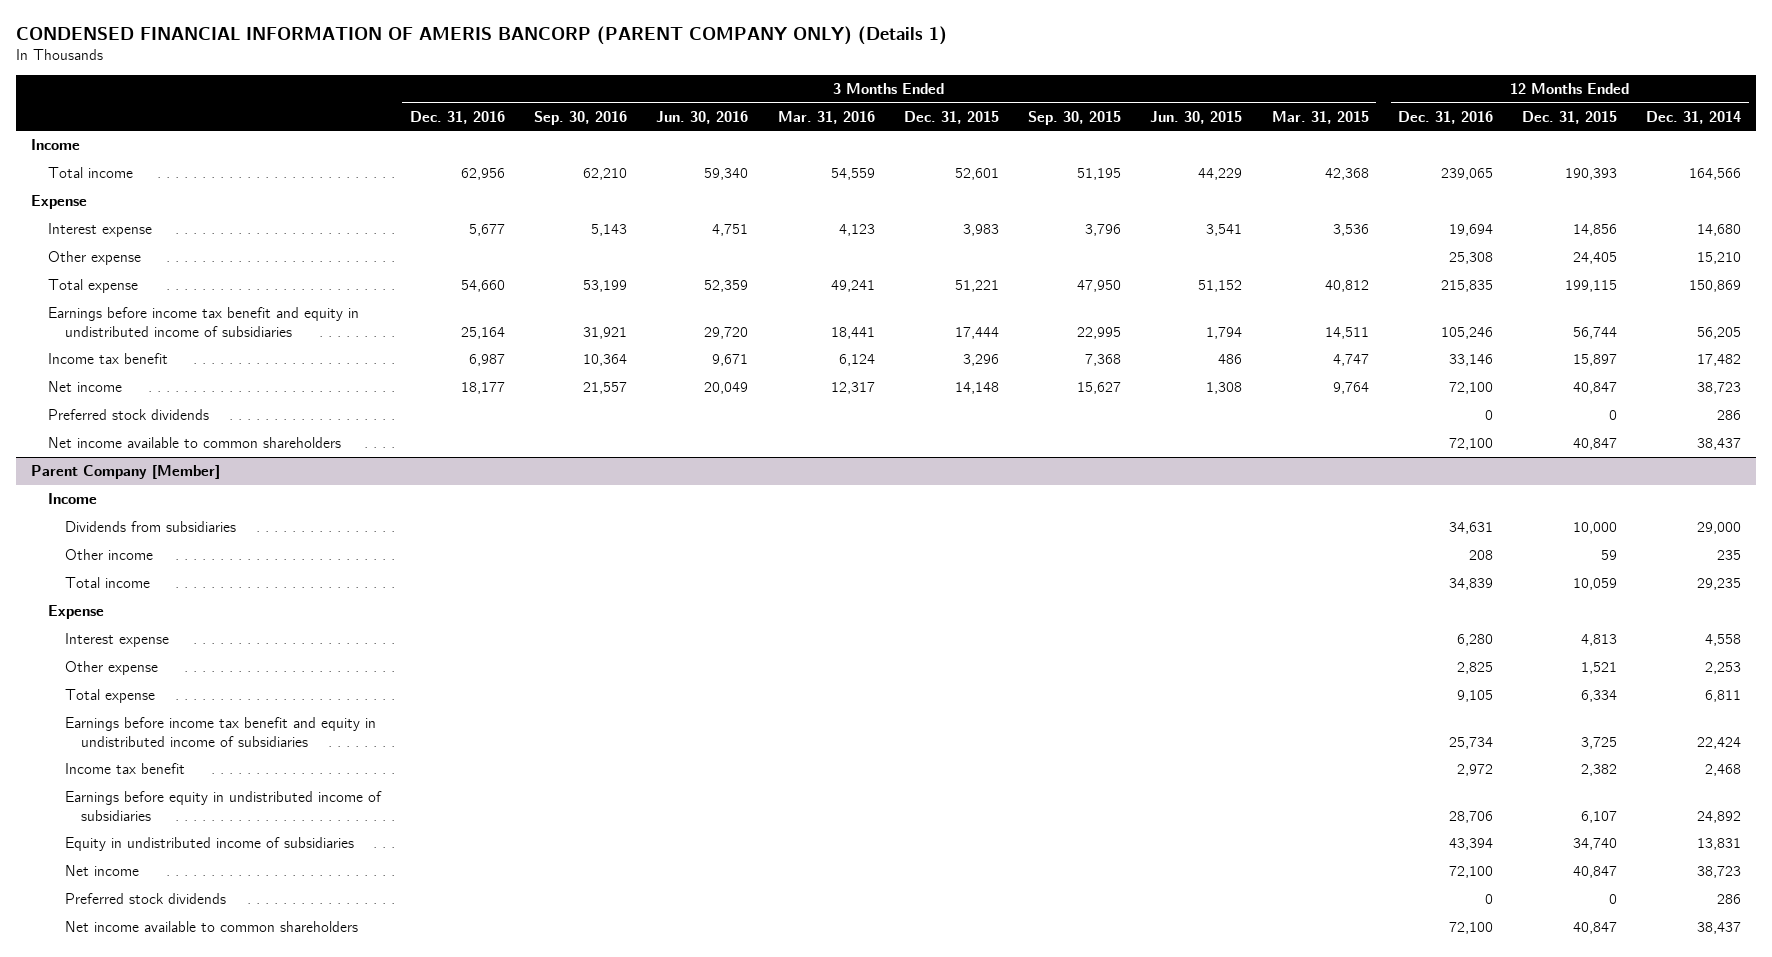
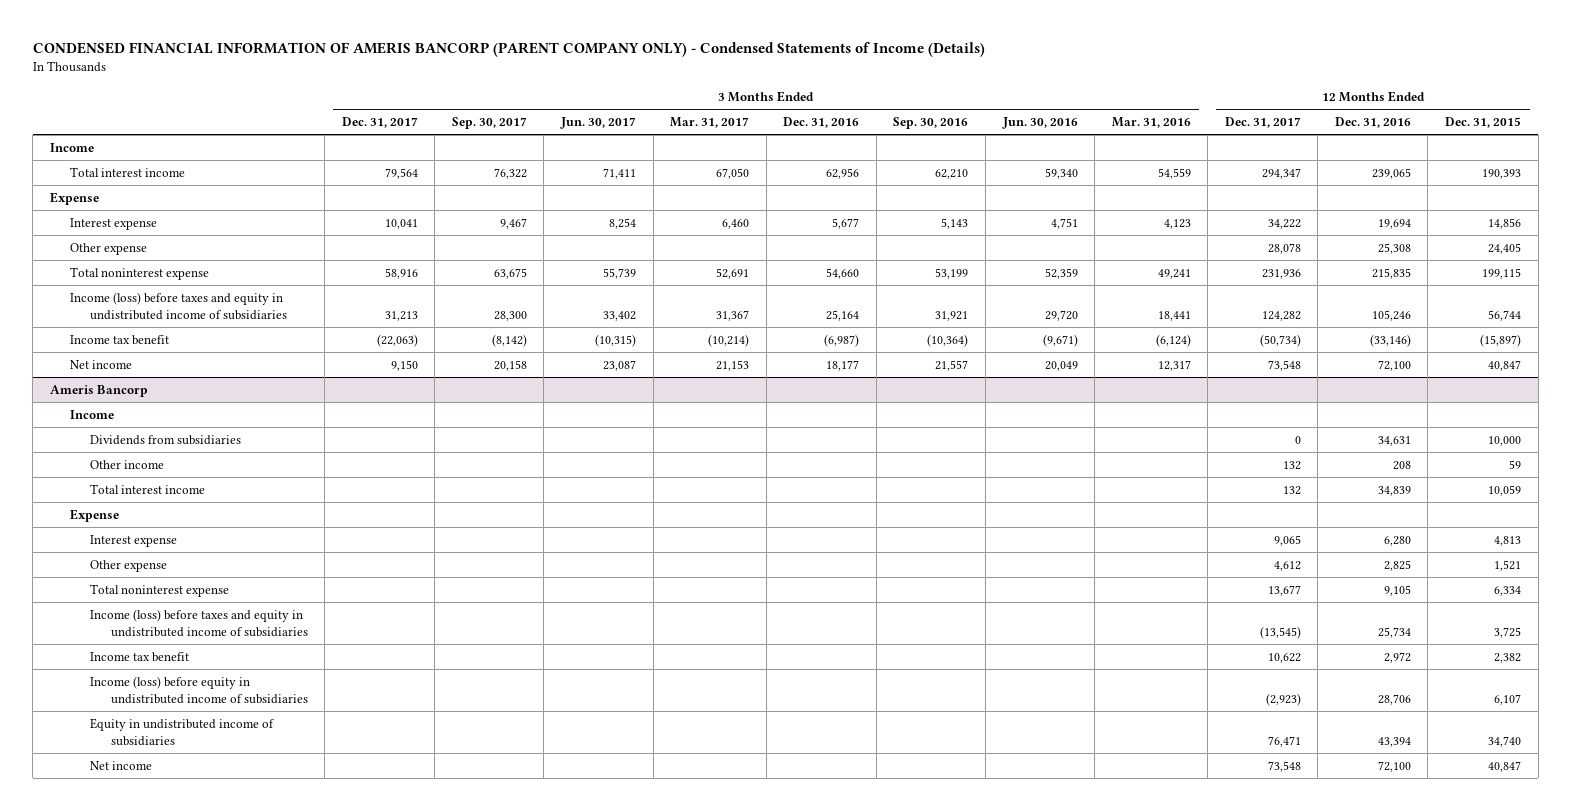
[16,25,948,45] CONDENSED FINANCIAL INFORMATION OF AMERIS BANCORP (PARENT COMPANY ONLY) (Details 1) -> [32,42,985,58] CONDENSED FINANCIAL INFORMATION OF AMERIS BANCORP (PARENT COMPANY ONLY) - Condensed Statements of Income (Details)
[903,110,999,124] Dec. 31, 2015 -> none
[1028,110,1122,125] Sep. 30, 2015 -> none
[1150,110,1243,124] Jun. 30, 2015 -> none
[1271,110,1369,124] Mar. 31, 2015 -> none
[1646,110,1742,124] Dec. 31, 2014 -> none
none -> [341,117,418,129] Dec. 31, 2017
none -> [451,117,527,130] Sep. 30, 2017
none -> [559,117,636,130] Jun. 30, 2017
none -> [670,117,750,129] Mar. 31, 2017
none -> [1224,117,1301,129] Dec. 31, 2017
[47,167,133,179] Total income -> [70,166,186,177] Total interest income
[47,279,138,294] Total expense -> [70,266,210,280] Total noninterest expense
[47,307,359,337] Earnings before income tax benefit and equity in undistributed income of subsidiaries -> [70,291,288,320] Income (loss) before taxes and equity in undistributed income of subsidiaries
[468,354,505,367] 6,987 -> [824,333,860,347] (6,987)
[583,354,628,367] 10,364 -> [927,333,969,347] (10,364)
[712,354,749,367] 9,671 -> [1042,333,1078,347] (9,671)
[838,354,875,367] 6,124 -> [1155,333,1191,347] (6,124)
[1448,354,1493,367] 33,146 -> [1369,333,1411,347] (33,146)
[1573,354,1618,367] 15,897 -> [1480,333,1522,347] (15,897)
[47,409,209,421] Preferred stock dividends -> none
[47,437,341,449] Net income available to common shareholders -> none
[30,465,220,480] Parent Company [Member] -> none
none -> [49,384,148,397] Ameris Bancorp
[64,577,150,589] Total income -> [90,483,206,494] Total interest income
[64,689,155,704] Total expense -> [90,583,230,597] Total noninterest expense
[64,717,376,747] Earnings before income tax benefit and equity in undistributed income of subsidiaries -> [90,608,308,637] Income (loss) before taxes and equity in undistributed income of subsidiaries
[64,791,382,821] Earnings before equity in undistributed income of subsidiaries -> [90,675,308,704] Income (loss) before equity in undistributed income of subsidiaries
[64,893,226,905] Preferred stock dividends -> none
[64,921,358,933] Net income available to common shareholders -> none

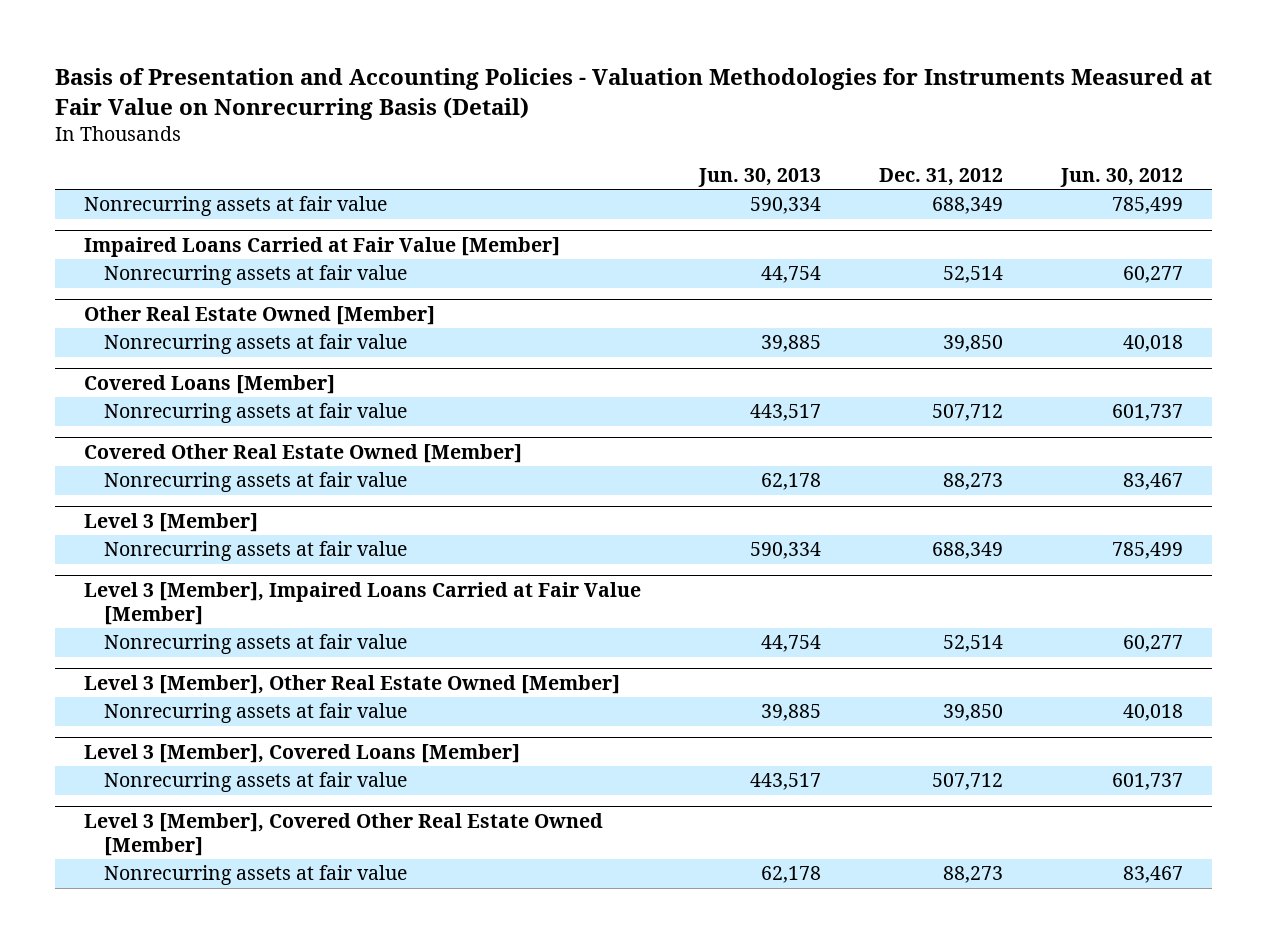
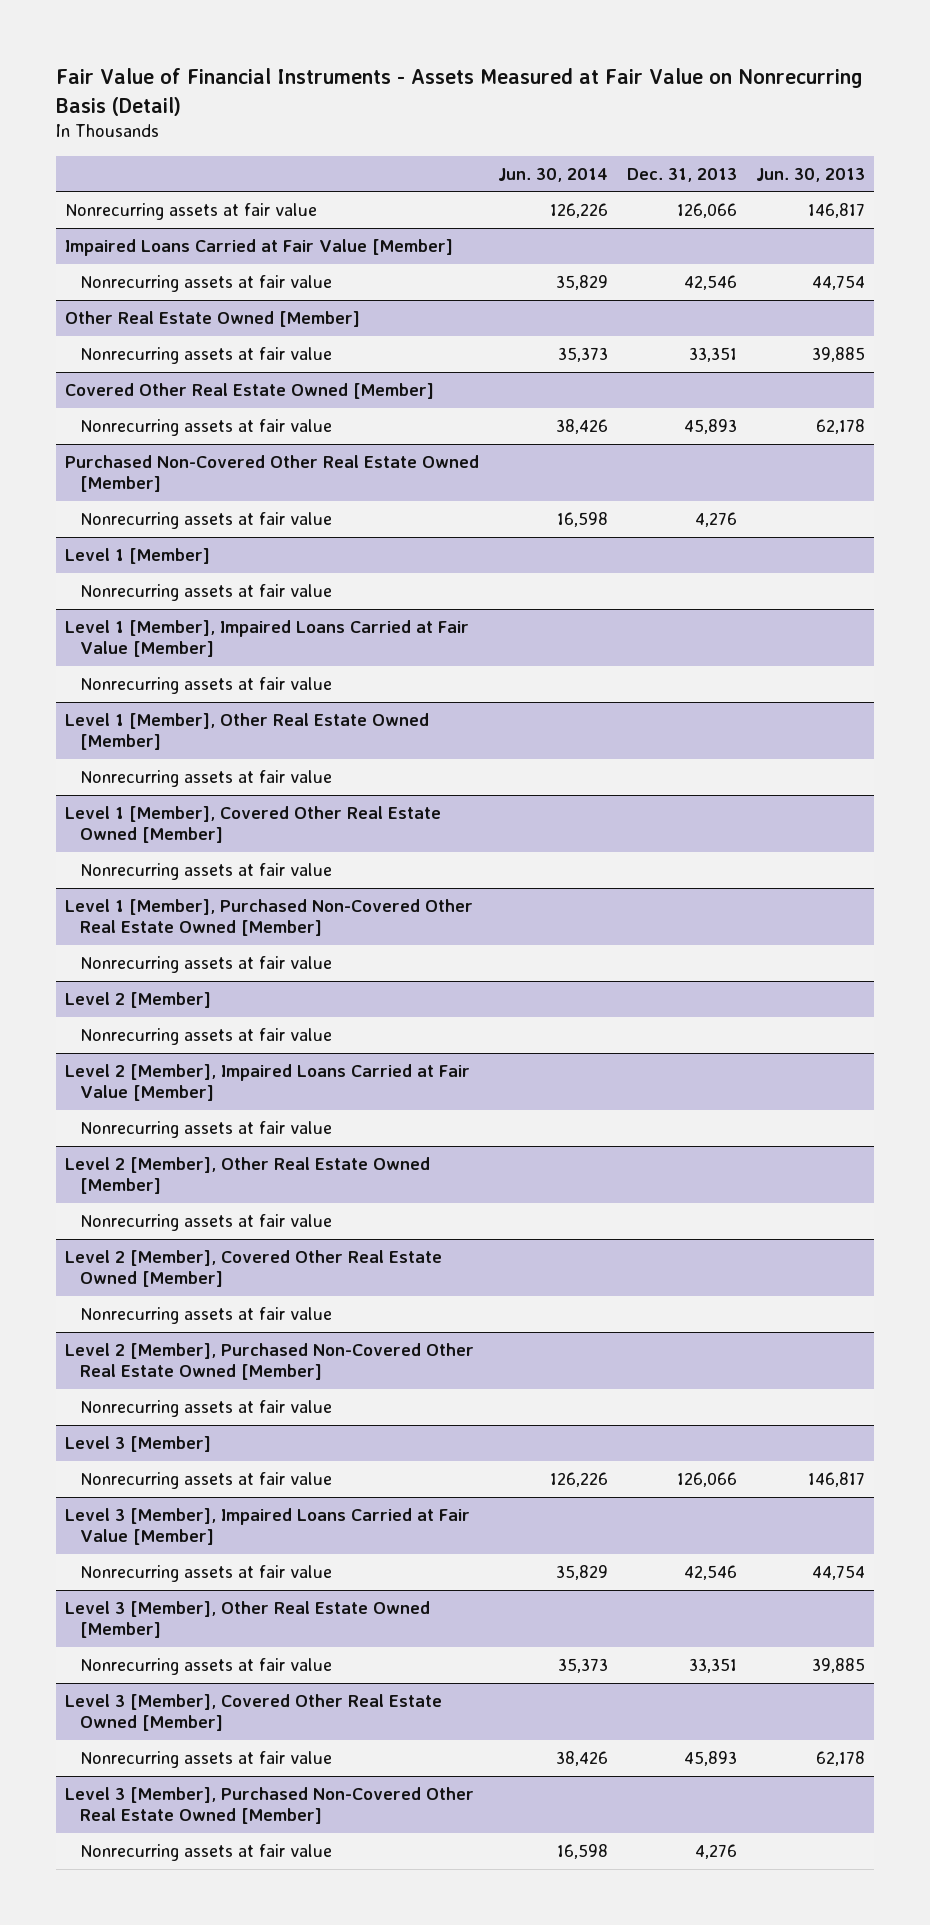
[54,68,1212,121] Basis of Presentation and Accounting Policies - Valuation Methodologies for Instruments Measured at Fair Value on Nonrecurring Basis (Detail) -> [56,68,864,116] Fair Value of Financial Instruments - Assets Measured at Fair Value on Nonrecurring Basis (Detail)
[879,167,1004,186] Dec. 31, 2012 -> none
[1060,167,1184,187] Jun. 30, 2012 -> none
none -> [498,167,609,182] Jun. 30, 2014
none -> [627,167,738,182] Dec. 31, 2013
[750,197,822,215] 590,334 -> [807,203,865,219] 146,817
[84,375,336,395] Covered Loans [Member] -> none
[103,403,407,424] Nonrecurring assets at fair value -> none
none -> [65,455,480,493] Purchased Non-Covered Other Real Estate Owned [Member]
none -> [80,512,333,530] Nonrecurring assets at fair value
none -> [65,548,211,565] Level 1 [Member]
none -> [80,584,333,602] Nonrecurring assets at fair value
none -> [65,620,470,658] Level 1 [Member], Impaired Loans Carried at Fair Value [Member]
none -> [80,677,333,695] Nonrecurring assets at fair value
none -> [65,713,430,751] Level 1 [Member], Other Real Estate Owned [Member]
none -> [80,770,333,788] Nonrecurring assets at fair value
none -> [65,806,442,844] Level 1 [Member], Covered Other Real Estate Owned [Member]
none -> [80,863,333,881] Nonrecurring assets at fair value
none -> [65,899,474,937] Level 1 [Member], Purchased Non-Covered Other Real Estate Owned [Member]
none -> [80,956,333,974] Nonrecurring assets at fair value
none -> [65,992,212,1009] Level 2 [Member]
none -> [80,1028,333,1046] Nonrecurring assets at fair value
none -> [65,1064,471,1102] Level 2 [Member], Impaired Loans Carried at Fair Value [Member]
none -> [80,1121,333,1139] Nonrecurring assets at fair value
none -> [65,1157,431,1195] Level 2 [Member], Other Real Estate Owned [Member]
none -> [80,1214,333,1232] Nonrecurring assets at fair value
none -> [65,1250,443,1288] Level 2 [Member], Covered Other Real Estate Owned [Member]
none -> [80,1307,333,1325] Nonrecurring assets at fair value
none -> [65,1343,475,1381] Level 2 [Member], Purchased Non-Covered Other Real Estate Owned [Member]
none -> [80,1400,333,1418] Nonrecurring assets at fair value
[750,542,822,560] 590,334 -> [807,1472,865,1488] 146,817
[84,744,521,764] Level 3 [Member], Covered Loans [Member] -> none
[103,772,407,793] Nonrecurring assets at fair value -> none
none -> [65,1787,475,1825] Level 3 [Member], Purchased Non-Covered Other Real Estate Owned [Member]
none -> [80,1844,333,1862] Nonrecurring assets at fair value

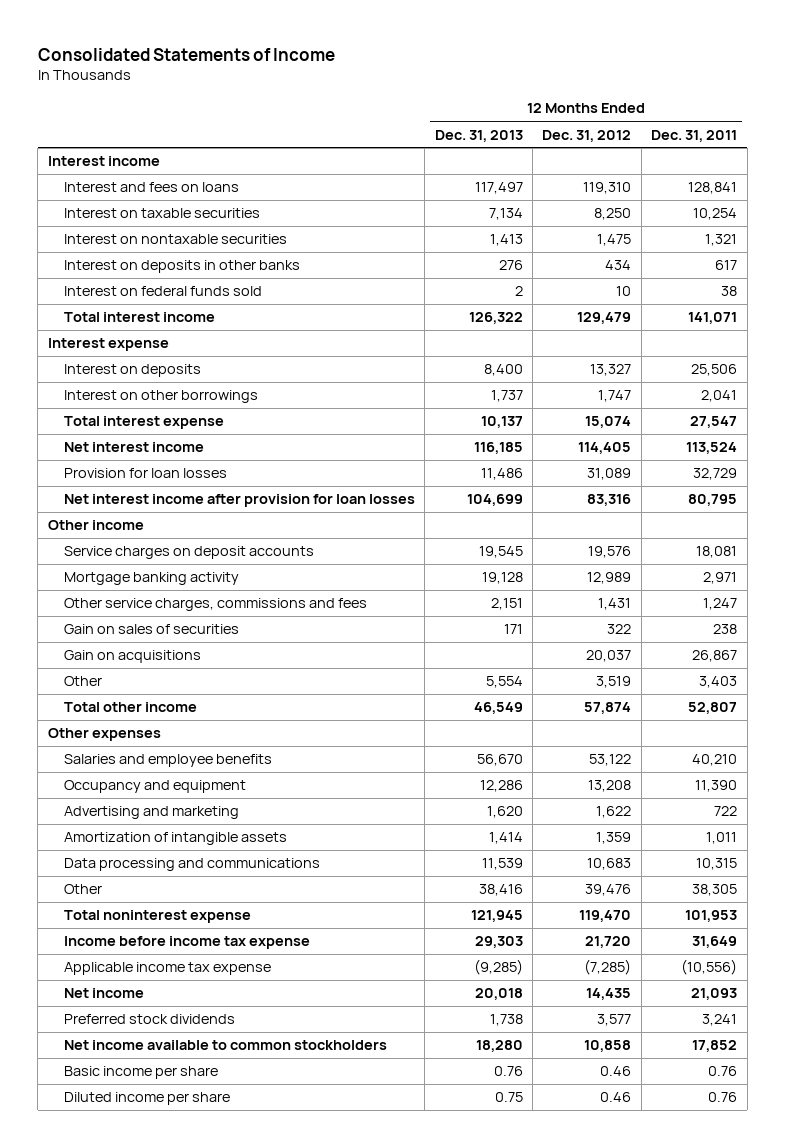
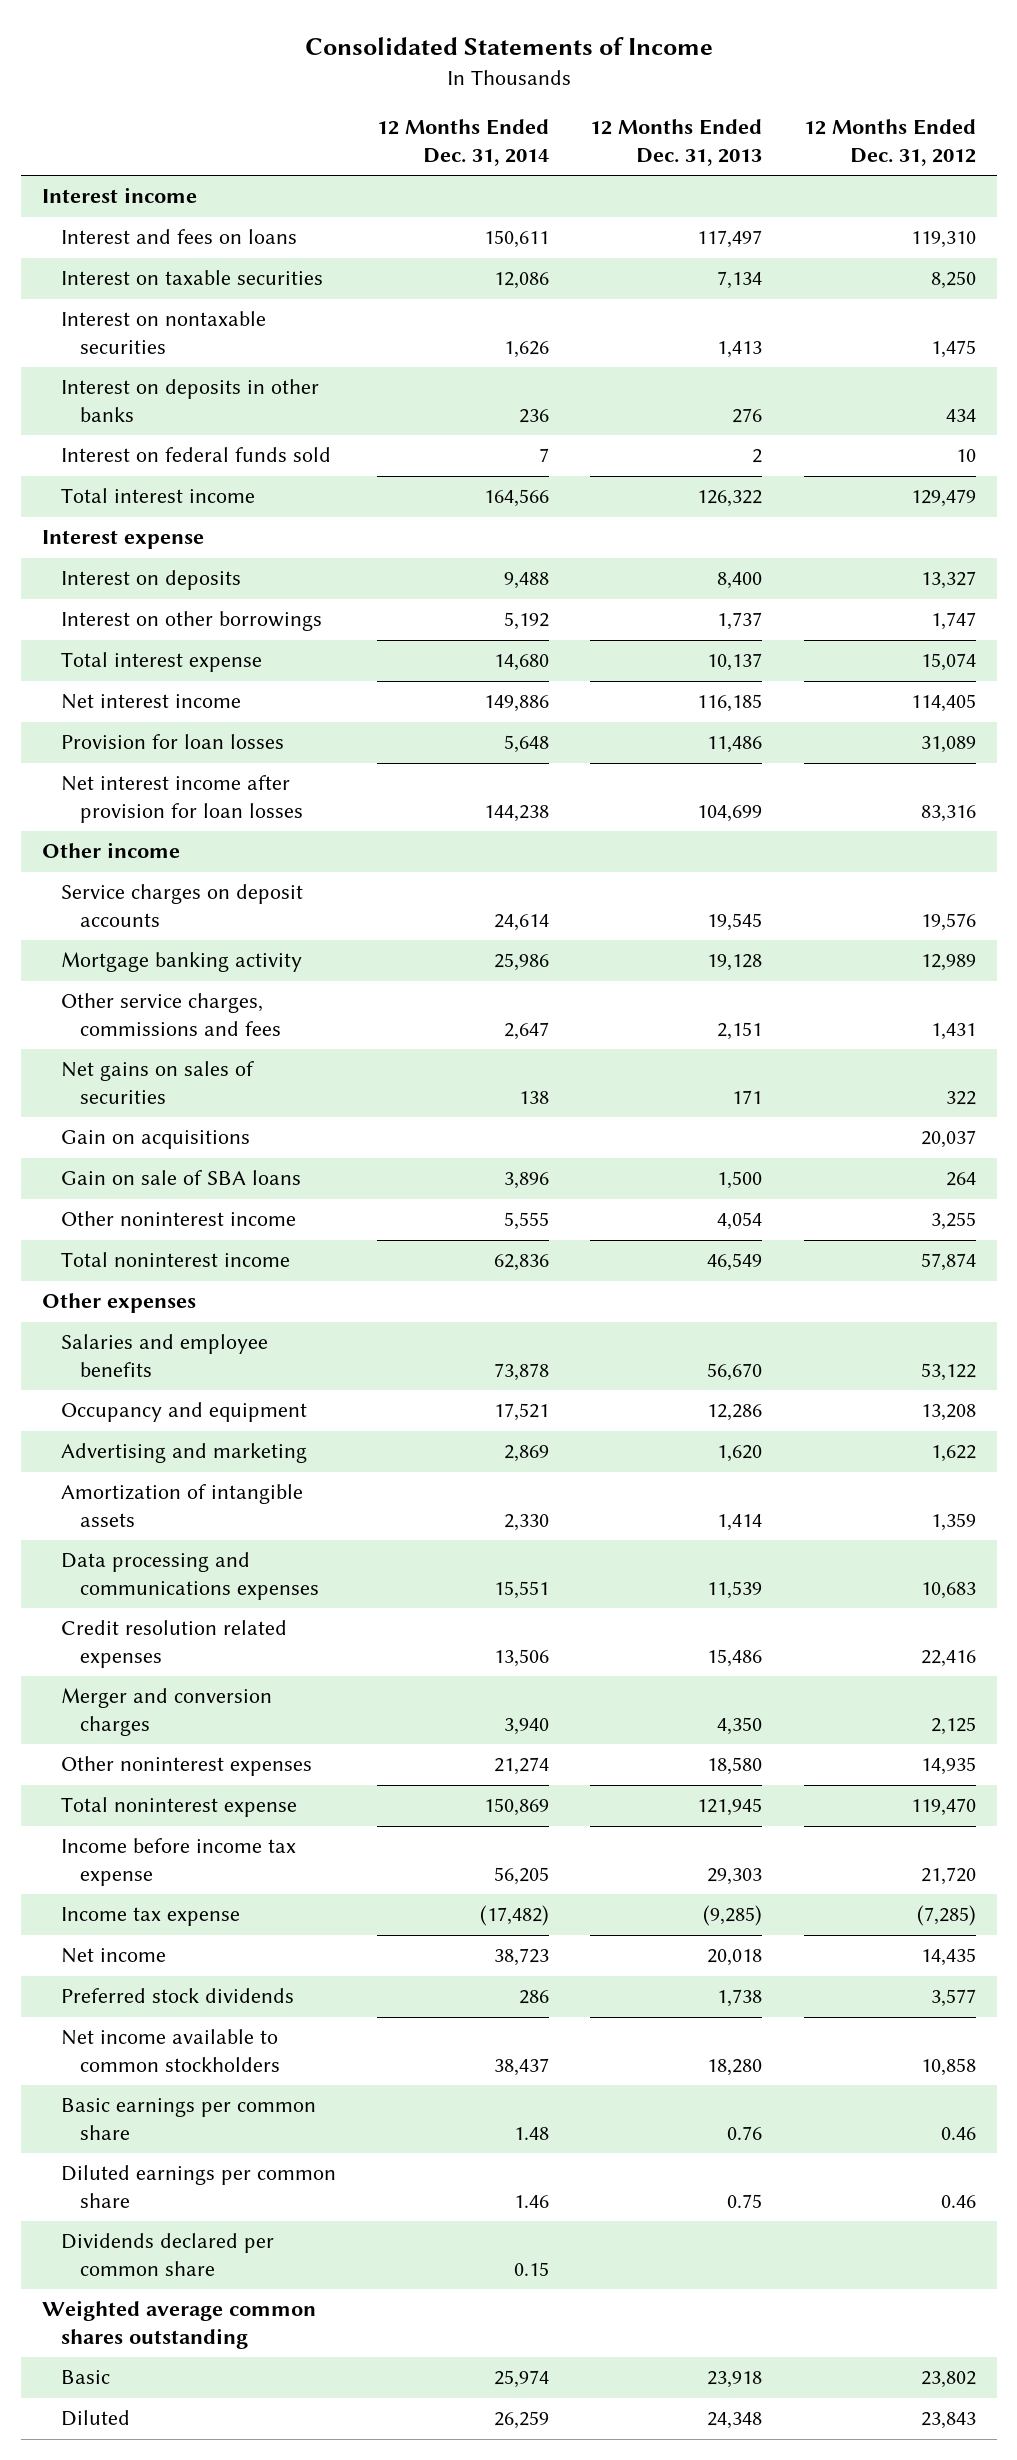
[651,129,738,142] Dec. 31, 2011 -> none
none -> [377,119,550,166] 12 Months Ended Dec. 31, 2014
[63,624,239,635] Gain on sales of securities -> [60,1061,254,1105] Net gains on sales of securities
none -> [60,1170,301,1186] Gain on sale of SBA loans
[63,676,102,687] Other -> [60,1211,296,1227] Other noninterest income
[485,676,523,689] 5,554 -> [717,1212,763,1231] 4,054
[596,676,632,689] 3,519 -> [930,1212,976,1231] 3,255
[63,702,197,713] Total other income -> [60,1252,290,1268] Total noninterest income
[63,858,320,872] Data processing and communications -> [60,1552,319,1601] Data processing and communications expenses
none -> [60,1620,287,1669] Credit resolution related expenses
none -> [60,1688,272,1737] Merger and conversion charges
[63,884,102,895] Other -> [60,1756,312,1777] Other noninterest expenses
[478,884,523,897] 38,416 -> [707,1757,763,1776] 18,580
[585,884,632,897] 39,476 -> [920,1757,976,1776] 14,935
[63,962,271,976] Applicable income tax expense -> [60,1907,240,1927] Income tax expense
[63,1066,218,1080] Basic income per share -> [60,2098,316,2141] Basic earnings per common share
[63,1092,230,1106] Diluted income per share -> [60,2165,336,2209] Diluted earnings per common share
none -> [60,2233,274,2277] Dividends declared per common share
none -> [41,2300,316,2350] Weighted average common shares outstanding
none -> [60,2370,110,2385] Basic
none -> [60,2410,130,2427] Diluted

